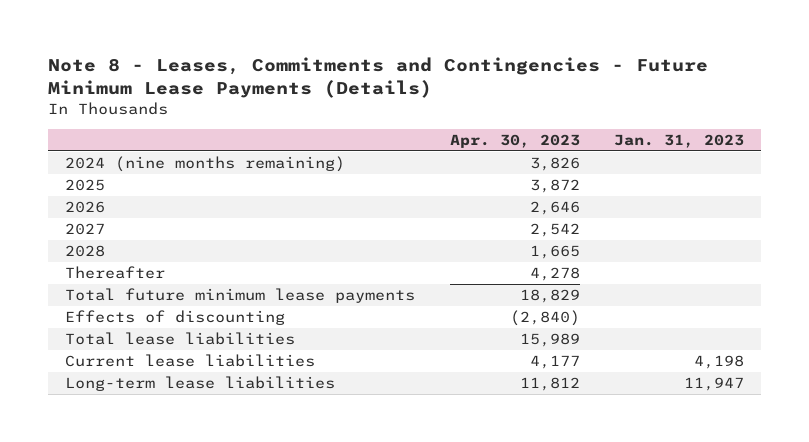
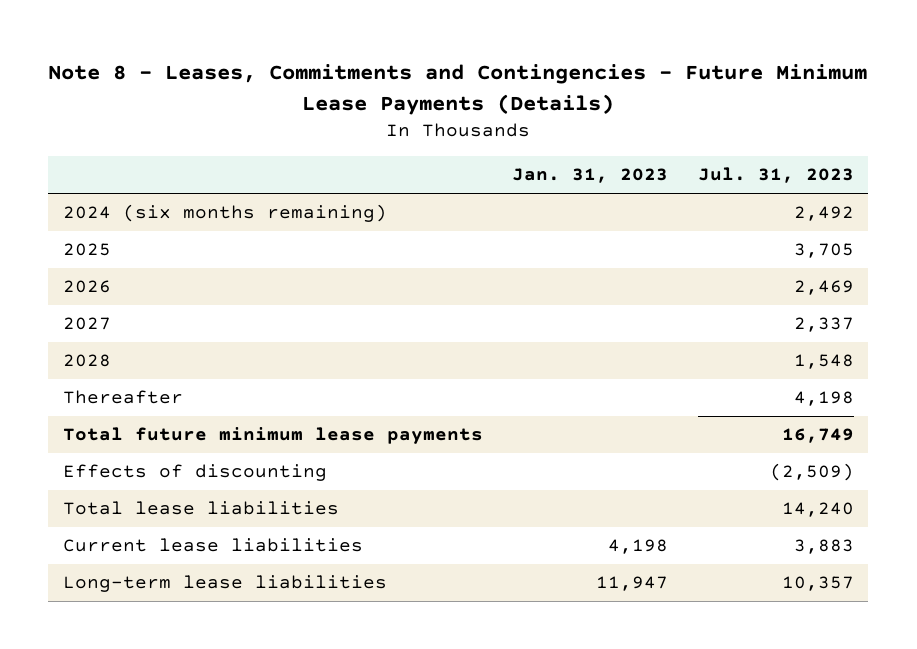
[449,133,580,148] Apr. 30, 2023 -> none
none -> [697,167,854,184] Jul. 31, 2023
[65,156,346,173] 2024 (nine months remaining) -> [63,204,388,223] 2024 (six months remaining)

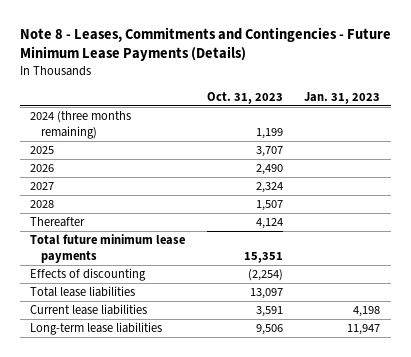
[697,167,854,184] Jul. 31, 2023 -> none
none -> [206,91,283,104] Oct. 31, 2023
[63,204,388,223] 2024 (six months remaining) -> [30,111,132,139] 2024 (three months remaining)

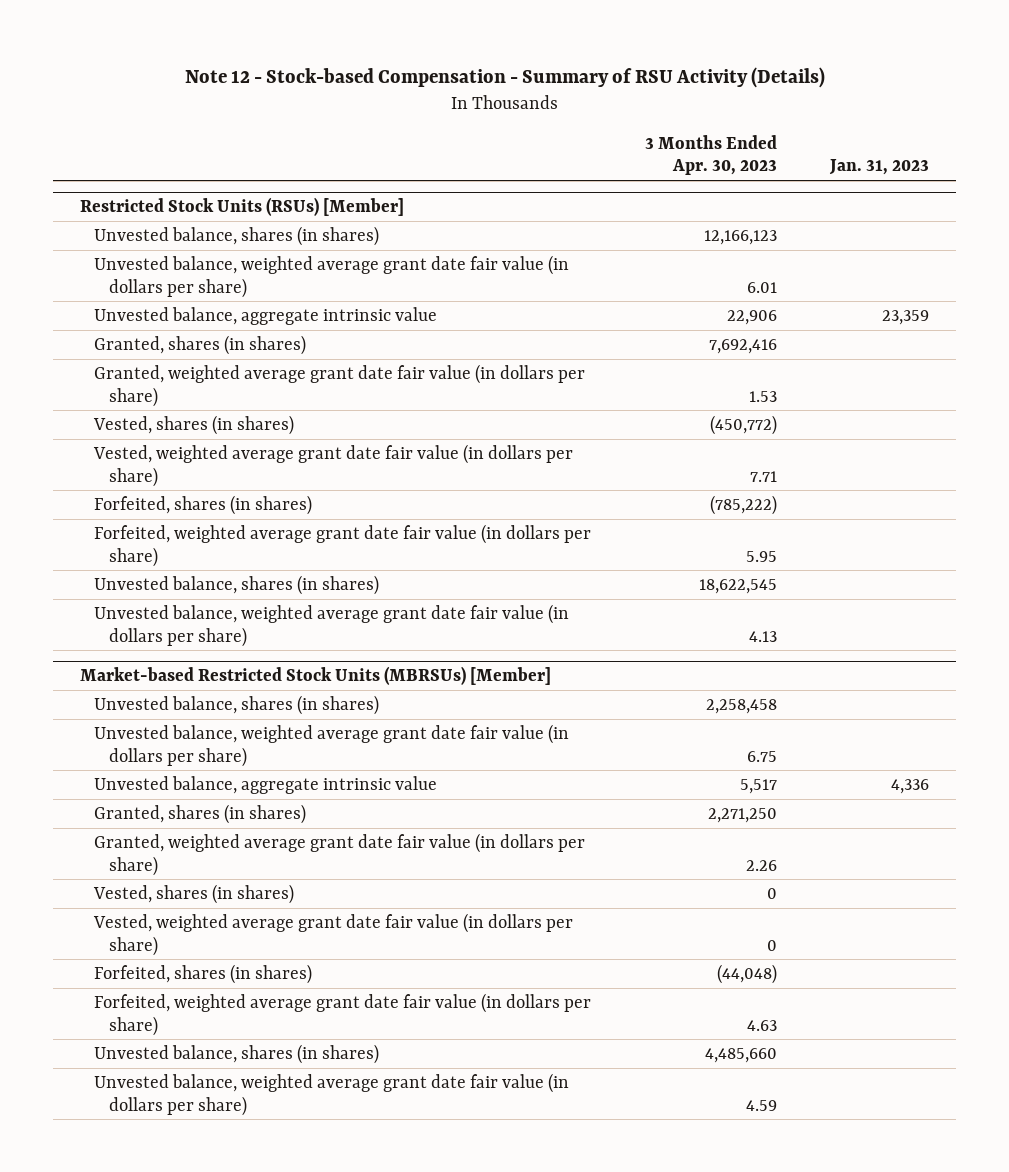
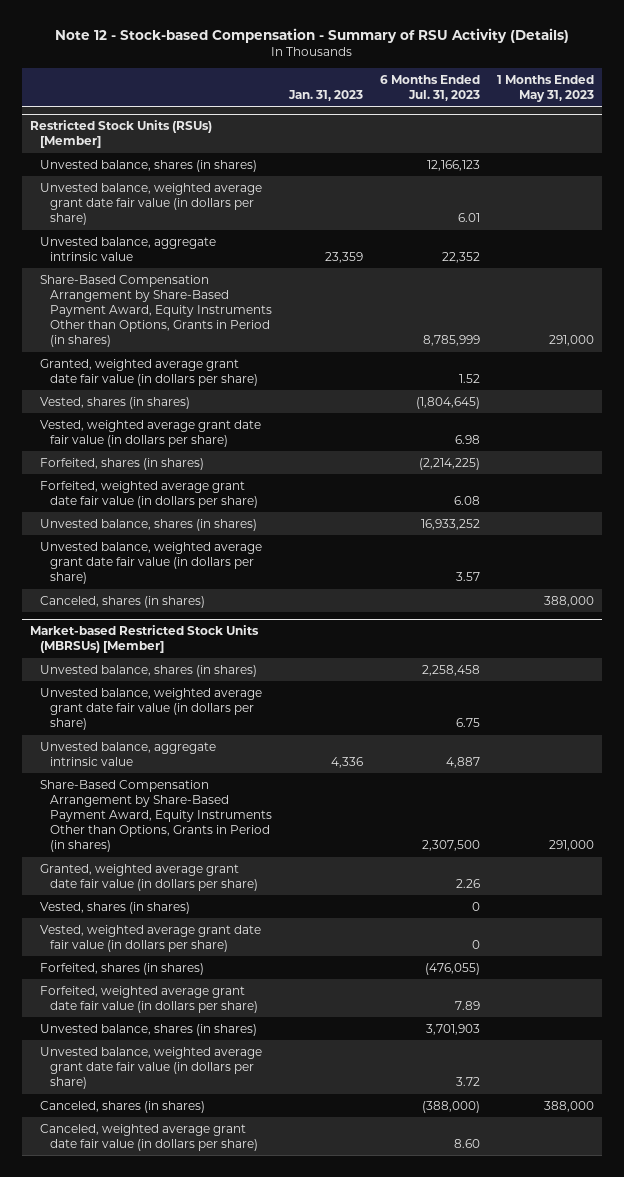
[644,134,777,176] 3 Months Ended Apr. 30, 2023 -> none
none -> [379,74,480,101] 6 Months Ended Jul. 31, 2023
none -> [496,74,594,102] 1 Months Ended May 31, 2023
[94,334,307,355] Granted, shares (in shares) -> [40,274,273,348] Share-Based Compensation Arrangement by Share-Based Payment Award, Equity Instruments Other than Options, Grants in Period (in shares)
none -> [40,595,206,608] Canceled, shares (in shares)
[94,803,307,824] Granted, shares (in shares) -> [40,779,273,853] Share-Based Compensation Arrangement by Share-Based Payment Award, Equity Instruments Other than Options, Grants in Period (in shares)
none -> [40,1100,206,1113] Canceled, shares (in shares)
none -> [40,1123,259,1151] Canceled, weighted average grant date fair value (in dollars per share)

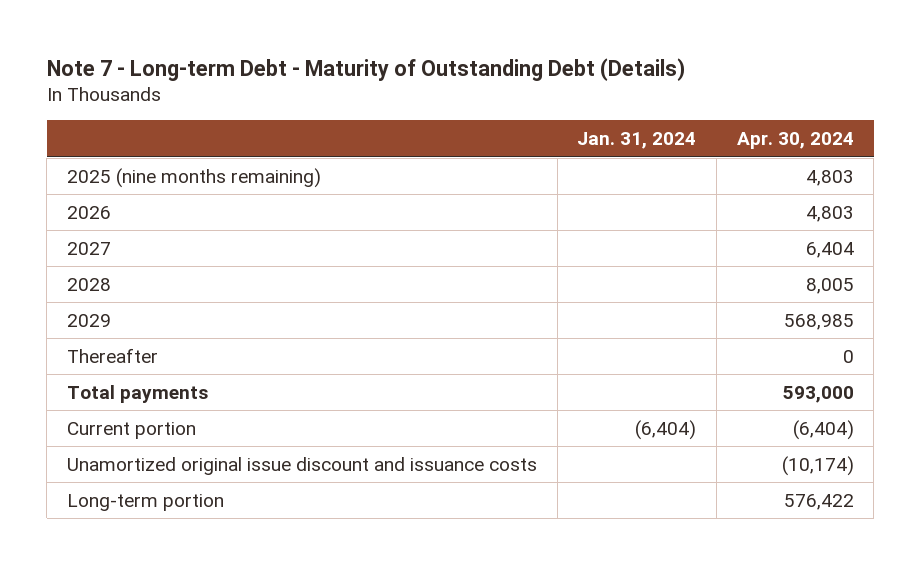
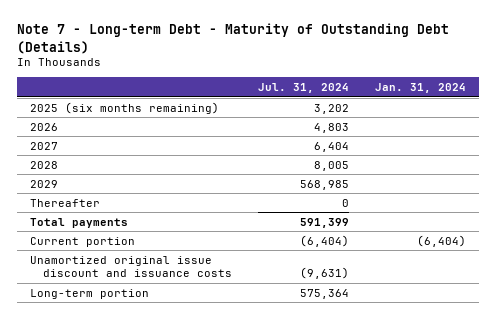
[736,132,854,150] Apr. 30, 2024 -> none
none -> [258,83,350,94] Jul. 31, 2024
[66,167,321,188] 2025 (nine months remaining) -> [30,101,220,114] 2025 (six months remaining)

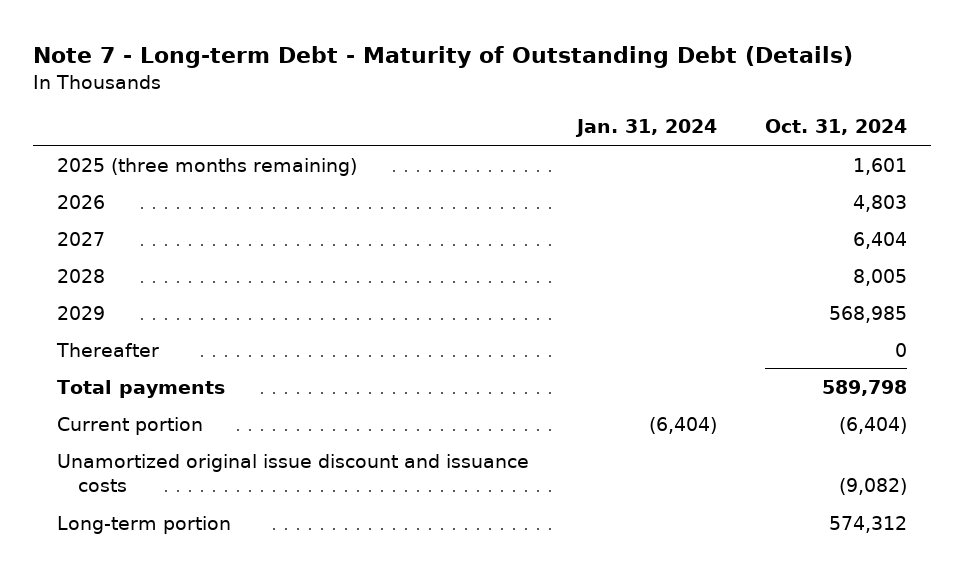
[258,83,350,94] Jul. 31, 2024 -> none
none -> [765,119,908,136] Oct. 31, 2024
[30,101,220,114] 2025 (six months remaining) -> [57,157,358,176] 2025 (three months remaining)

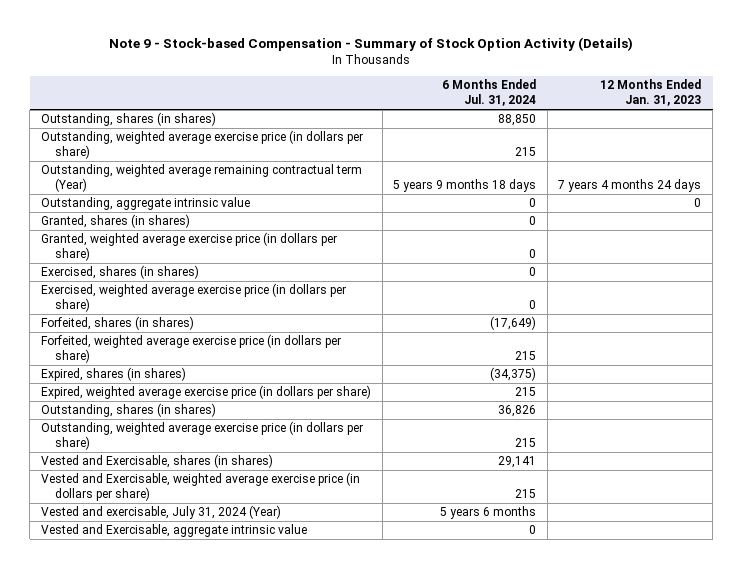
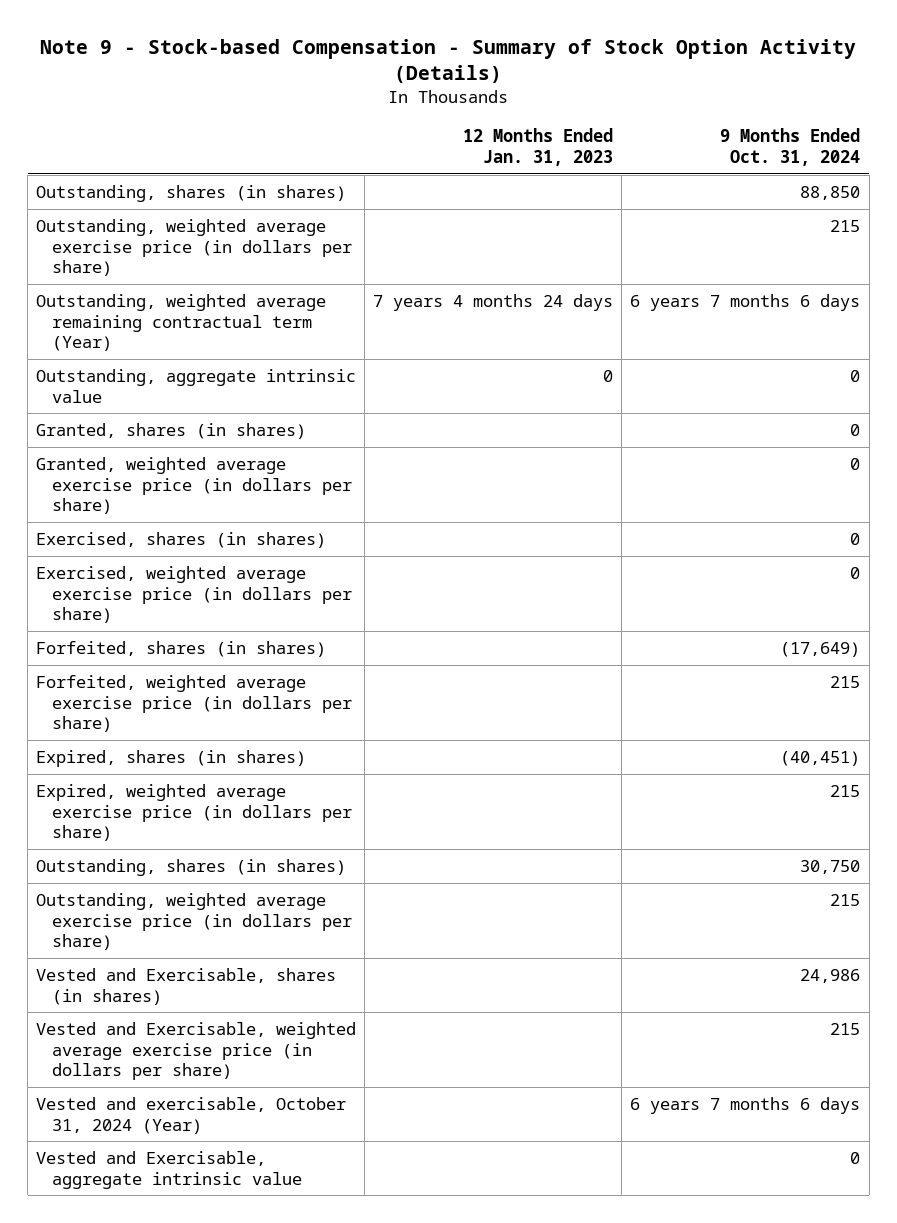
[442,79,537,107] 6 Months Ended Jul. 31, 2024 -> none
none -> [720,128,861,166] 9 Months Ended Oct. 31, 2024
[40,505,281,520] Vested and exercisable, July 31, 2024 (Year) -> [36,1096,347,1134] Vested and exercisable, October 31, 2024 (Year)

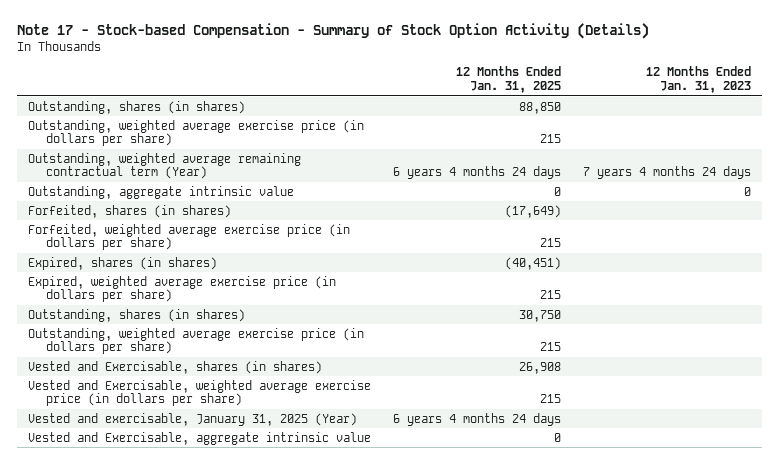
[40,38,857,83] Note 9 - Stock-based Compensation - Summary of Stock Option Activity (Details) -> [17,23,650,40] Note 17 - Stock-based Compensation - Summary of Stock Option Activity (Details)
[720,128,861,166] 9 Months Ended Oct. 31, 2024 -> none
none -> [456,66,562,94] 12 Months Ended Jan. 31, 2025
[36,422,307,439] Granted, shares (in shares) -> none
[36,456,353,515] Granted, weighted average exercise price (in dollars per share) -> none
[36,531,327,548] Exercised, shares (in shares) -> none
[36,565,353,624] Exercised, weighted average exercise price (in dollars per share) -> none
[36,1096,347,1134] Vested and exercisable, October 31, 2024 (Year) -> [28,412,358,426] Vested and exercisable, January 31, 2025 (Year)

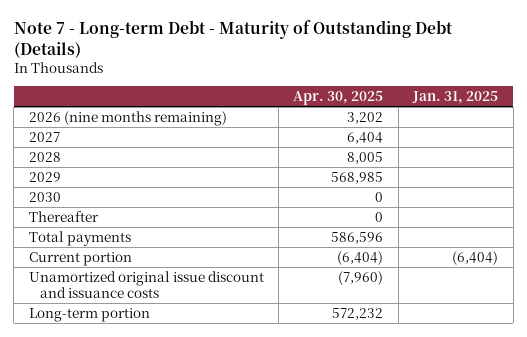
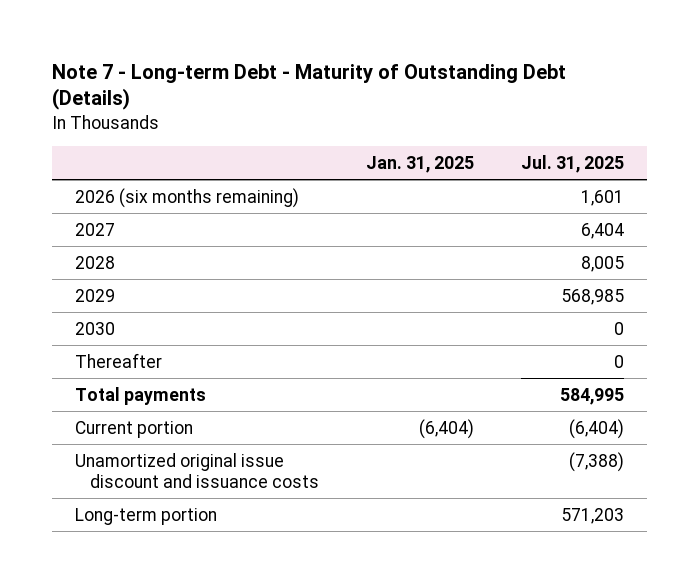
[293,91,384,106] Apr. 30, 2025 -> none
none -> [520,154,624,173] Jul. 31, 2025
[28,110,227,126] 2026 (nine months remaining) -> [74,187,299,208] 2026 (six months remaining)

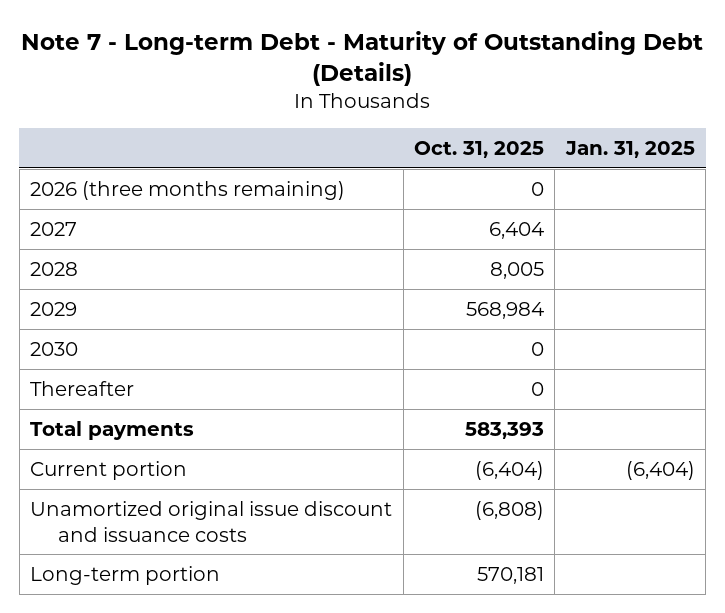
[520,154,624,173] Jul. 31, 2025 -> none
none -> [413,140,544,158] Oct. 31, 2025
[74,187,299,208] 2026 (six months remaining) -> [30,180,346,200] 2026 (three months remaining)

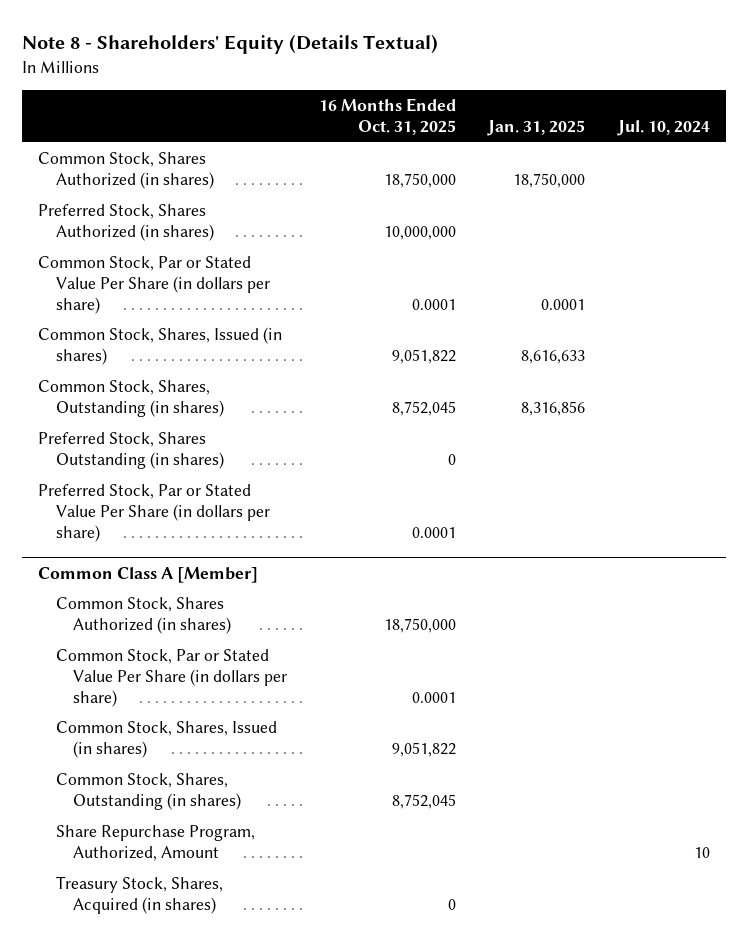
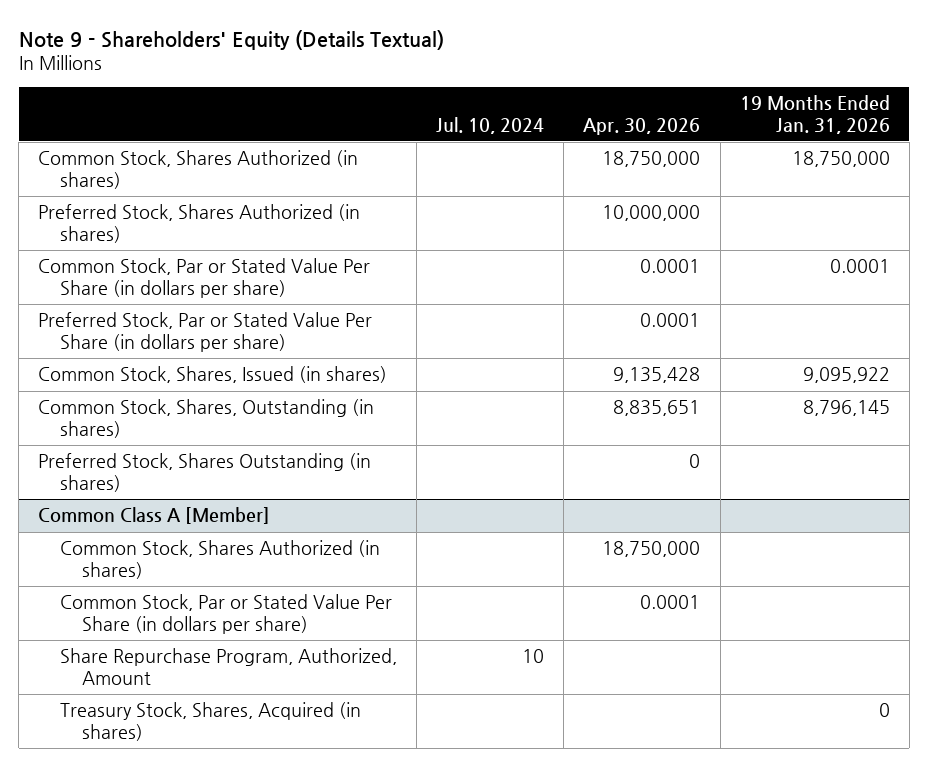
[21,34,438,55] Note 8 - Shareholders' Equity (Details Textual) -> [18,29,444,50] Note 9 - Shareholders' Equity (Details Textual)
[319,98,457,136] 16 Months Ended Oct. 31, 2025 -> none
[487,120,586,137] Jan. 31, 2025 -> none
none -> [583,117,701,135] Apr. 30, 2026
none -> [739,95,890,134] 19 Months Ended Jan. 31, 2026
[37,484,270,542] Preferred Stock, Par or Stated Value Per Share (in dollars per share) -> [38,312,373,352] Preferred Stock, Par or Stated Value Per Share (in dollars per share)
[55,721,277,758] Common Stock, Shares, Issued (in shares) -> none
[55,773,242,810] Common Stock, Shares, Outstanding (in shares) -> none

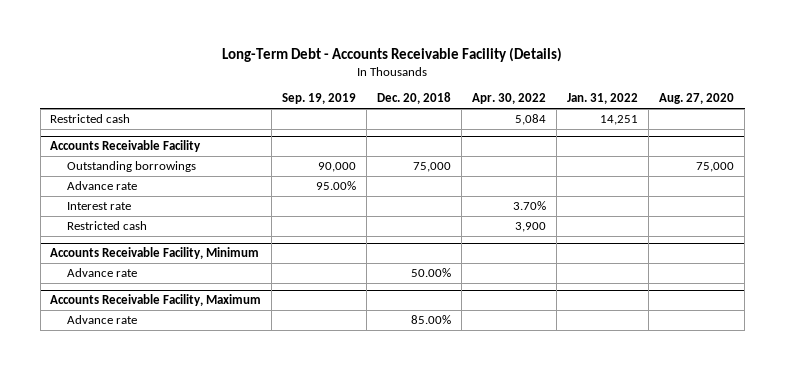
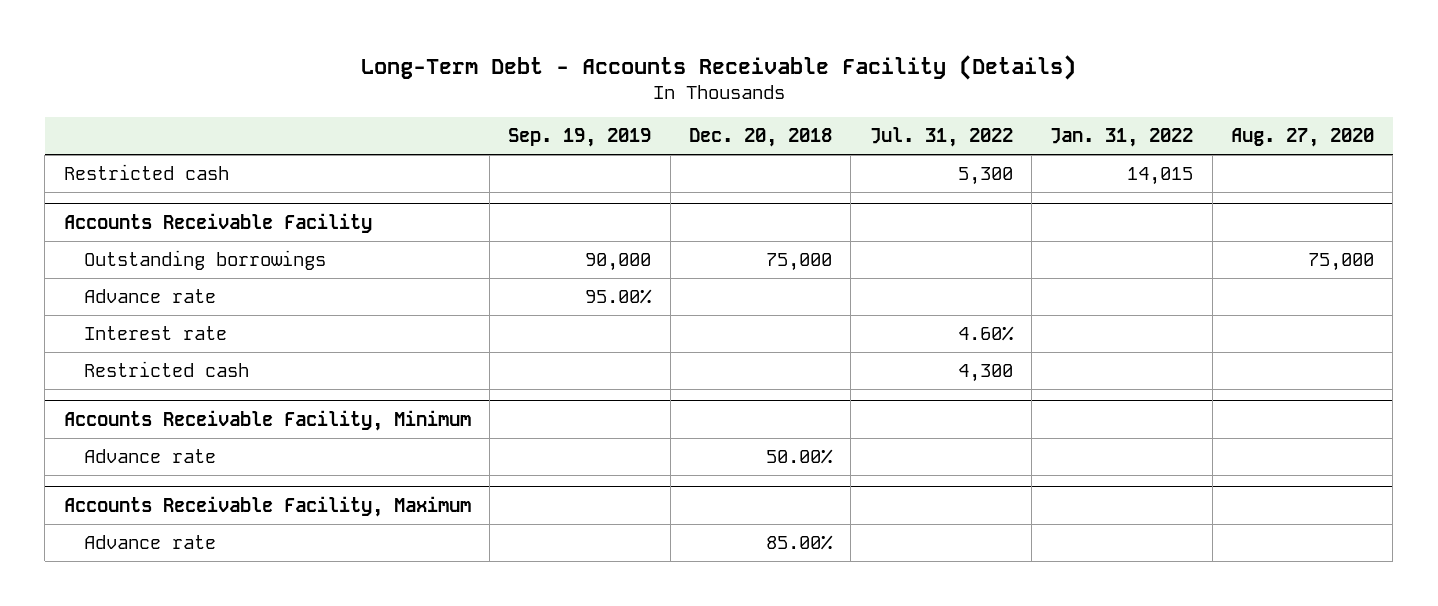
[472,93,547,105] Apr. 30, 2022 -> none
none -> [869,127,1013,148] Jul. 31, 2022
[600,114,639,125] 14,251 -> [1127,167,1194,186] 14,015

